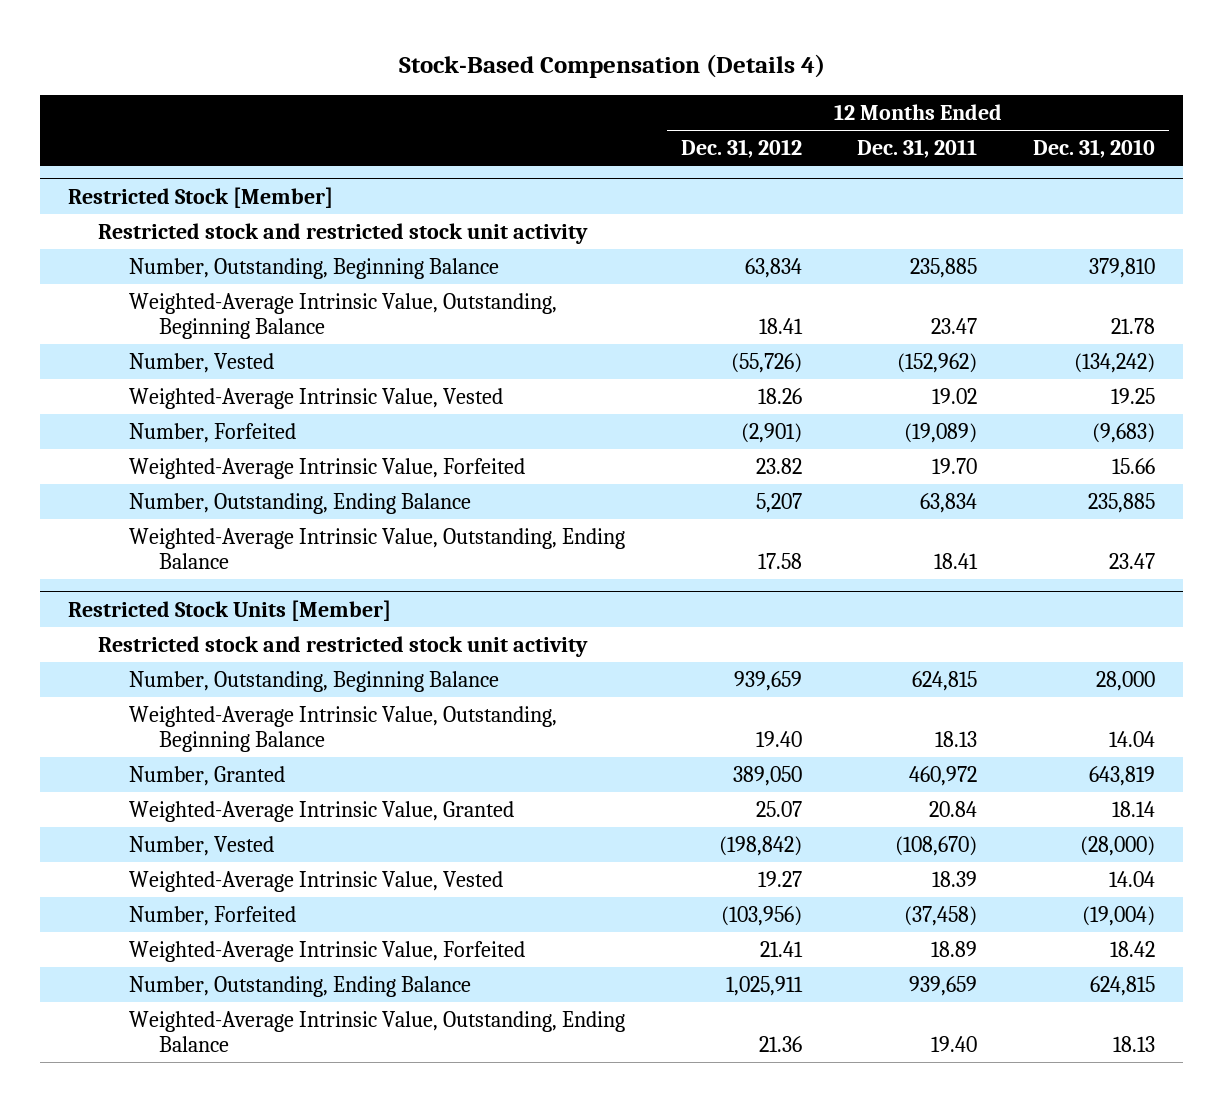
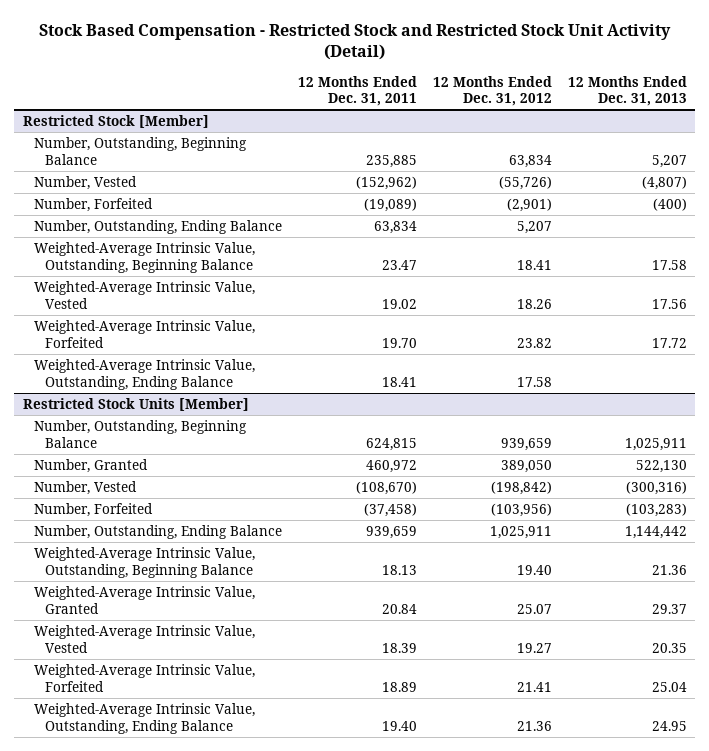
[398,54,825,79] Stock-Based Compensation (Details 4) -> [38,23,671,61] Stock Based Compensation - Restricted Stock and Restricted Stock Unit Activity (Detail)
[1033,138,1156,158] Dec. 31, 2010 -> none
none -> [567,75,687,107] 12 Months Ended Dec. 31, 2013
[98,222,589,244] Restricted stock and restricted stock unit activity -> none
[128,292,557,340] Weighted-Average Intrinsic Value, Outstanding, Beginning Balance -> [33,241,255,273] Weighted-Average Intrinsic Value, Outstanding, Beginning Balance
[128,387,503,409] Weighted-Average Intrinsic Value, Vested -> [33,280,255,309] Weighted-Average Intrinsic Value, Vested
[128,457,525,479] Weighted-Average Intrinsic Value, Forfeited -> [33,319,255,348] Weighted-Average Intrinsic Value, Forfeited
[98,635,589,657] Restricted stock and restricted stock unit activity -> none
[128,705,557,753] Weighted-Average Intrinsic Value, Outstanding, Beginning Balance -> [33,546,255,578] Weighted-Average Intrinsic Value, Outstanding, Beginning Balance
[128,800,514,822] Weighted-Average Intrinsic Value, Granted -> [33,585,255,614] Weighted-Average Intrinsic Value, Granted
[128,870,503,892] Weighted-Average Intrinsic Value, Vested -> [33,624,255,653] Weighted-Average Intrinsic Value, Vested
[128,940,525,962] Weighted-Average Intrinsic Value, Forfeited -> [33,663,255,692] Weighted-Average Intrinsic Value, Forfeited

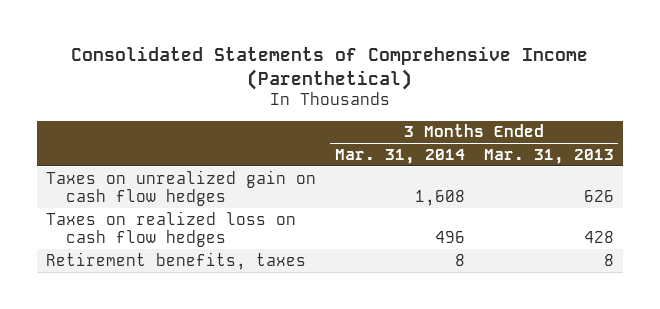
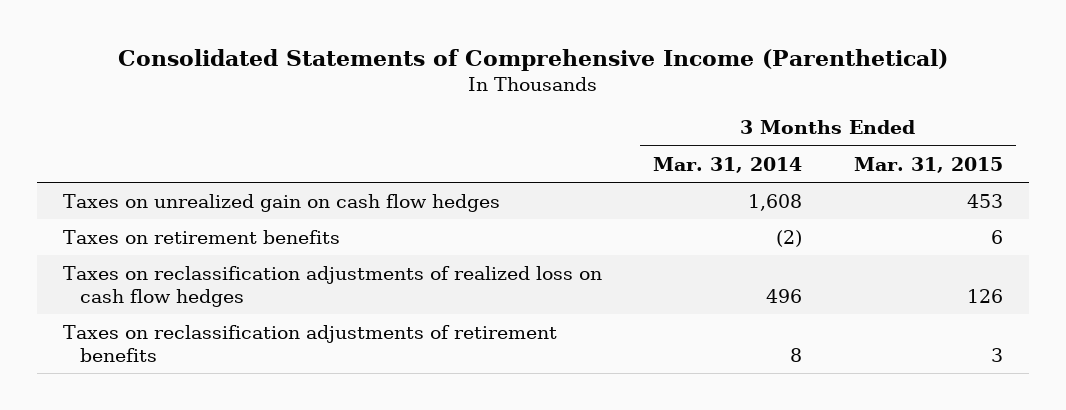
[483,148,614,164] Mar. 31, 2013 -> none
none -> [854,156,1004,173] Mar. 31, 2015
none -> [62,229,340,244] Taxes on retirement benefits
[46,210,297,248] Taxes on realized loss on cash flow hedges -> [62,265,602,307] Taxes on reclassification adjustments of realized loss on cash flow hedges
[46,251,307,270] Retirement benefits, taxes -> [62,324,557,362] Taxes on reclassification adjustments of retirement benefits

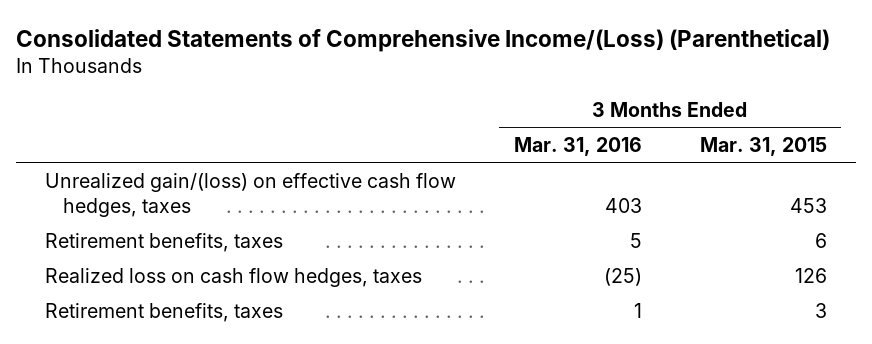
[117,48,948,71] Consolidated Statements of Comprehensive Income (Parenthetical) -> [15,28,830,52] Consolidated Statements of Comprehensive Income/(Loss) (Parenthetical)
[653,156,803,173] Mar. 31, 2014 -> none
none -> [513,137,642,157] Mar. 31, 2016
[62,193,500,212] Taxes on unrealized gain on cash flow hedges -> [44,172,456,218] Unrealized gain/(loss) on effective cash flow hedges, taxes
[62,229,340,244] Taxes on retirement benefits -> [44,232,283,252] Retirement benefits, taxes
[62,265,602,307] Taxes on reclassification adjustments of realized loss on cash flow hedges -> [44,267,422,287] Realized loss on cash flow hedges, taxes
[62,324,557,362] Taxes on reclassification adjustments of retirement benefits -> [44,302,283,322] Retirement benefits, taxes

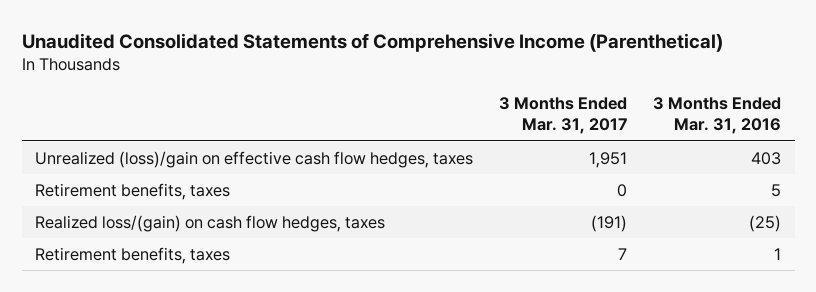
[15,28,830,52] Consolidated Statements of Comprehensive Income/(Loss) (Parenthetical) -> [21,32,723,52] Unaudited Consolidated Statements of Comprehensive Income (Parenthetical)
[699,137,827,157] Mar. 31, 2015 -> none
none -> [499,96,628,135] 3 Months Ended Mar. 31, 2017
[44,172,456,218] Unrealized gain/(loss) on effective cash flow hedges, taxes -> [34,151,473,169] Unrealized (loss)/gain on effective cash flow hedges, taxes
[44,267,422,287] Realized loss on cash flow hedges, taxes -> [34,215,385,233] Realized loss/(gain) on cash flow hedges, taxes

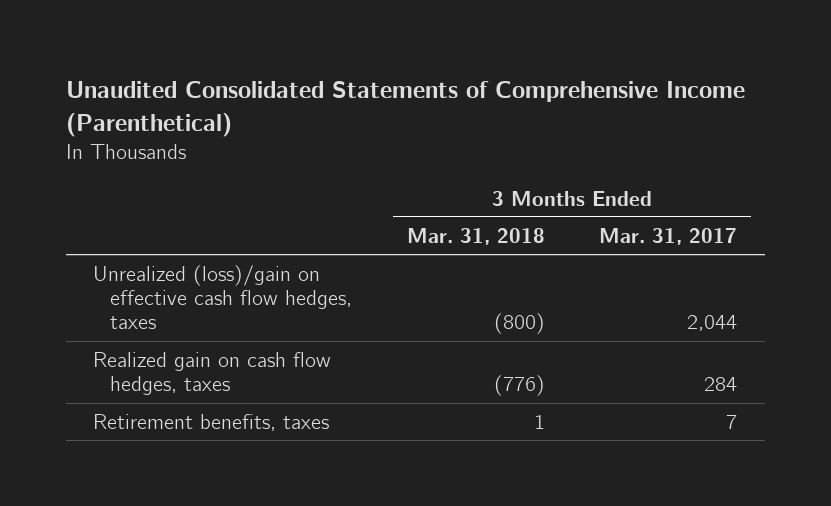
[653,96,782,135] 3 Months Ended Mar. 31, 2016 -> none
none -> [406,227,545,245] Mar. 31, 2018
[34,183,230,201] Retirement benefits, taxes -> none
[589,152,628,169] 1,951 -> [687,315,738,332] 2,044
[34,215,385,233] Realized loss/(gain) on cash flow hedges, taxes -> [93,351,332,396] Realized gain on cash flow hedges, taxes
[591,215,628,233] (191) -> [704,377,738,392] 284

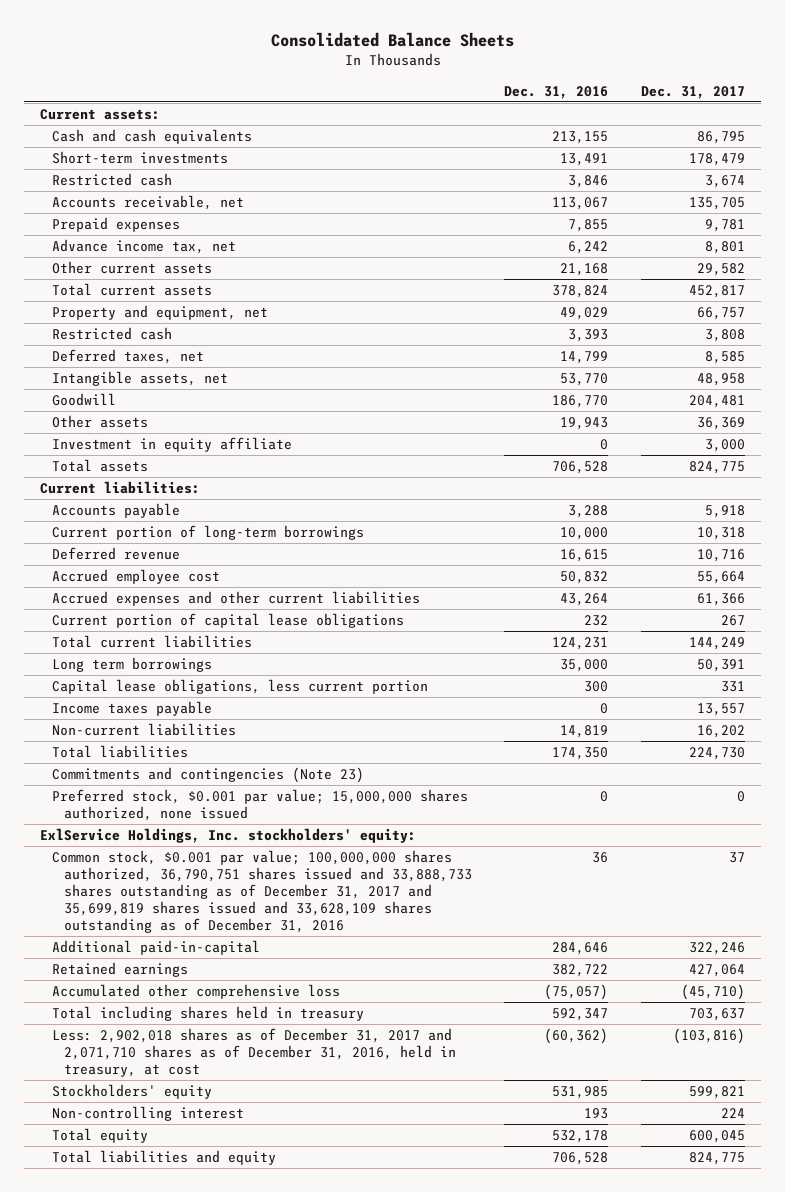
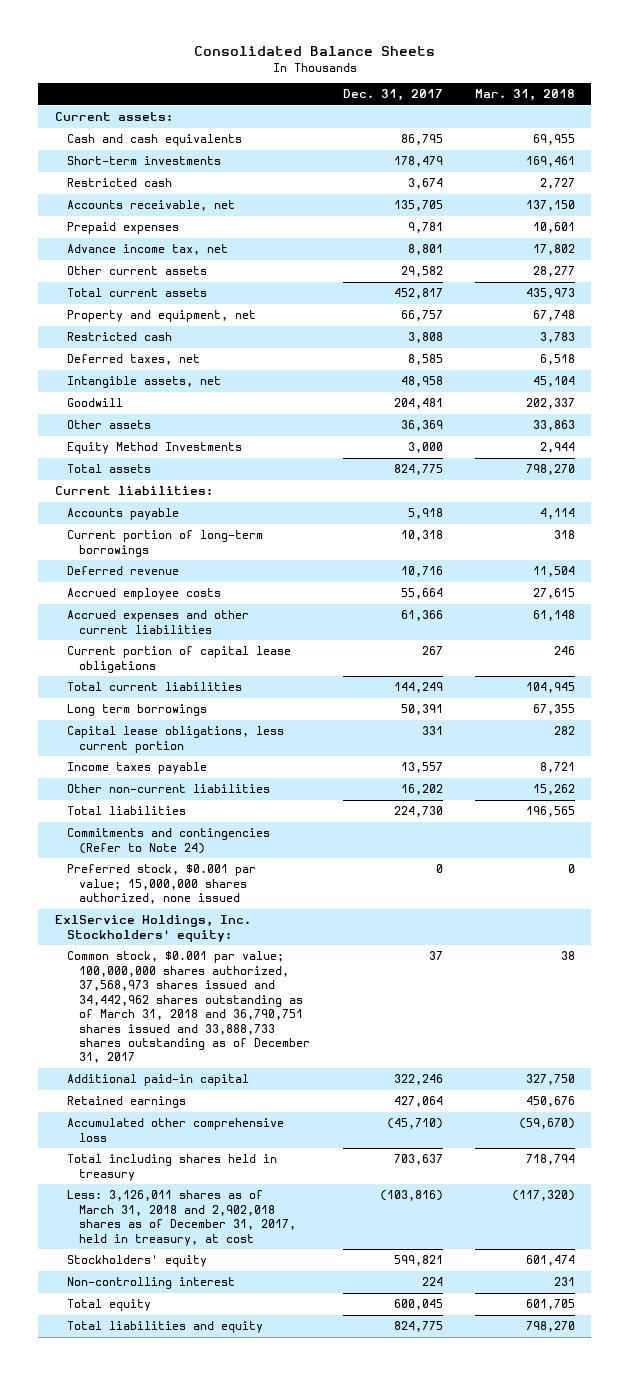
[504,85,609,99] Dec. 31, 2016 -> none
none -> [475,89,576,102] Mar. 31, 2018
[51,437,292,453] Investment in equity affiliate -> none
none -> [66,442,242,455] Equity Method Investments
[51,569,220,585] Accrued employee cost -> [66,588,221,601] Accrued employee costs
[51,723,236,737] Non-current liabilities -> [66,784,270,794] Other non-current liabilities
[51,767,364,784] Commitments and contingencies (Note 23) -> [66,828,270,854] Commitments and contingencies (Refer to Note 24)
[40,828,417,844] ExlService Holdings, Inc. stockholders' equity: -> [54,915,251,942] ExlService Holdings, Inc. Stockholders' equity:
[51,850,472,933] Common stock, $0.001 par value; 100,000,000 shares authorized, 36,790,751 shares issued and 33,888,733 shares outstanding as of December 31, 2017 and 35,699,819 shares issued and 33,628,109 shares outstanding as of December 31, 2016 -> [66,951,311,1064] Common stock, $0.001 par value; 100,000,000 shares authorized, 37,568,973 shares issued and 34,442,962 shares outstanding as of March 31, 2018 and 36,790,751 shares issued and 33,888,733 shares outstanding as of December 31, 2017
[51,940,260,956] Additional paid-in-capital -> [66,1074,249,1087] Additional paid-in capital
[51,1028,456,1077] Less: 2,902,018 shares as of December 31, 2017 and 2,071,710 shares as of December 31, 2016, held in treasury, at cost -> [66,1190,297,1246] Less: 3,126,011 shares as of March 31, 2018 and 2,902,018 shares as of December 31, 2017, held in treasury, at cost

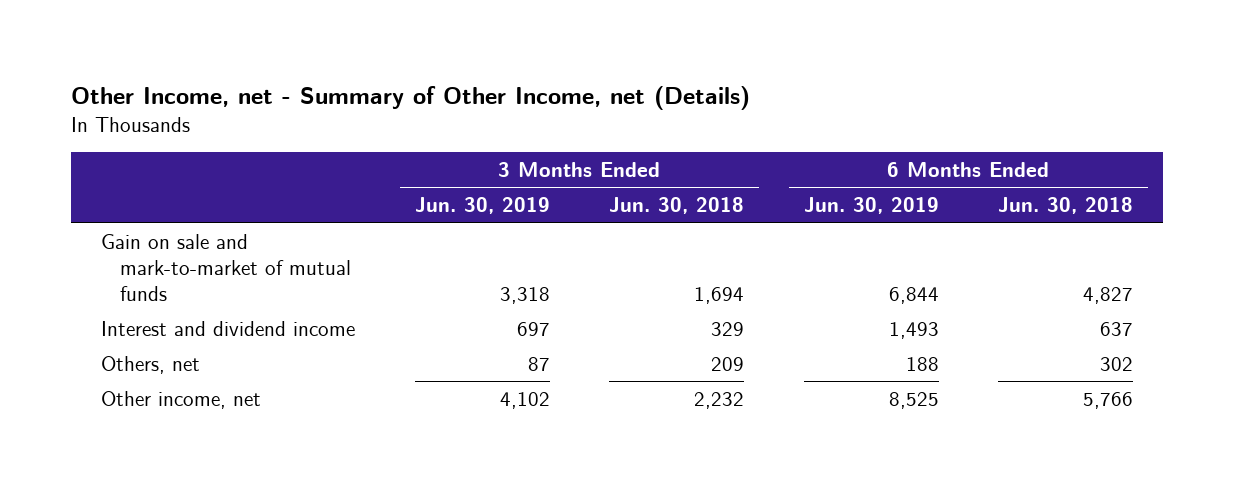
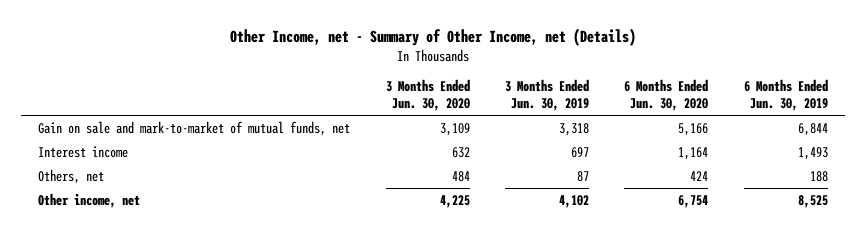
[609,197,745,215] Jun. 30, 2018 -> none
[998,197,1134,215] Jun. 30, 2018 -> none
none -> [385,79,470,112] 3 Months Ended Jun. 30, 2020
none -> [624,79,709,112] 6 Months Ended Jun. 30, 2020
[101,233,352,302] Gain on sale and mark-to-market of mutual funds -> [38,120,351,136] Gain on sale and mark-to-market of mutual funds, net
[101,320,356,336] Interest and dividend income -> [38,145,129,158] Interest income

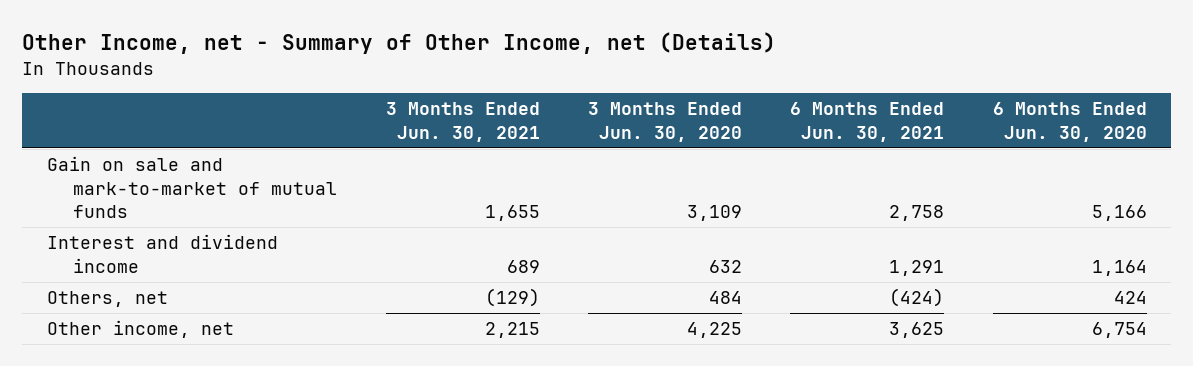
[504,79,589,112] 3 Months Ended Jun. 30, 2019 -> none
[743,79,828,112] 6 Months Ended Jun. 30, 2019 -> none
none -> [385,102,540,142] 3 Months Ended Jun. 30, 2021
none -> [790,102,945,142] 6 Months Ended Jun. 30, 2021
[38,120,351,136] Gain on sale and mark-to-market of mutual funds, net -> [46,156,338,219] Gain on sale and mark-to-market of mutual funds
[38,145,129,158] Interest income -> [46,234,278,273] Interest and dividend income

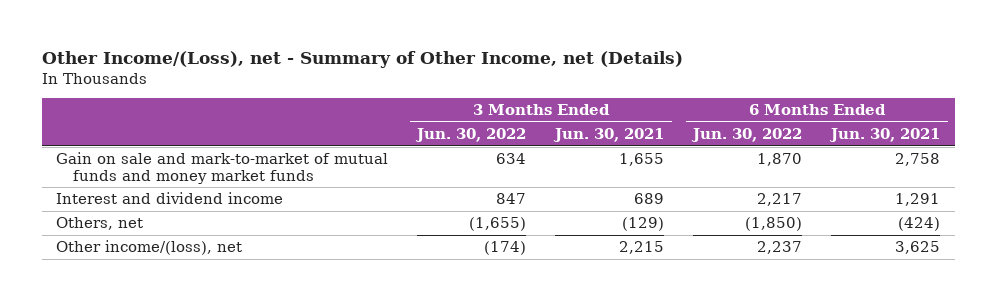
[22,32,777,55] Other Income, net - Summary of Other Income, net (Details) -> [41,51,683,69] Other Income/(Loss), net - Summary of Other Income, net (Details)
[587,102,742,142] 3 Months Ended Jun. 30, 2020 -> none
[992,102,1147,142] 6 Months Ended Jun. 30, 2020 -> none
none -> [415,127,527,142] Jun. 30, 2022
none -> [691,127,803,142] Jun. 30, 2022
[46,156,338,219] Gain on sale and mark-to-market of mutual funds -> [56,152,389,184] Gain on sale and mark-to-market of mutual funds and money market funds
[46,320,234,339] Other income, net -> [56,240,243,256] Other income/(loss), net

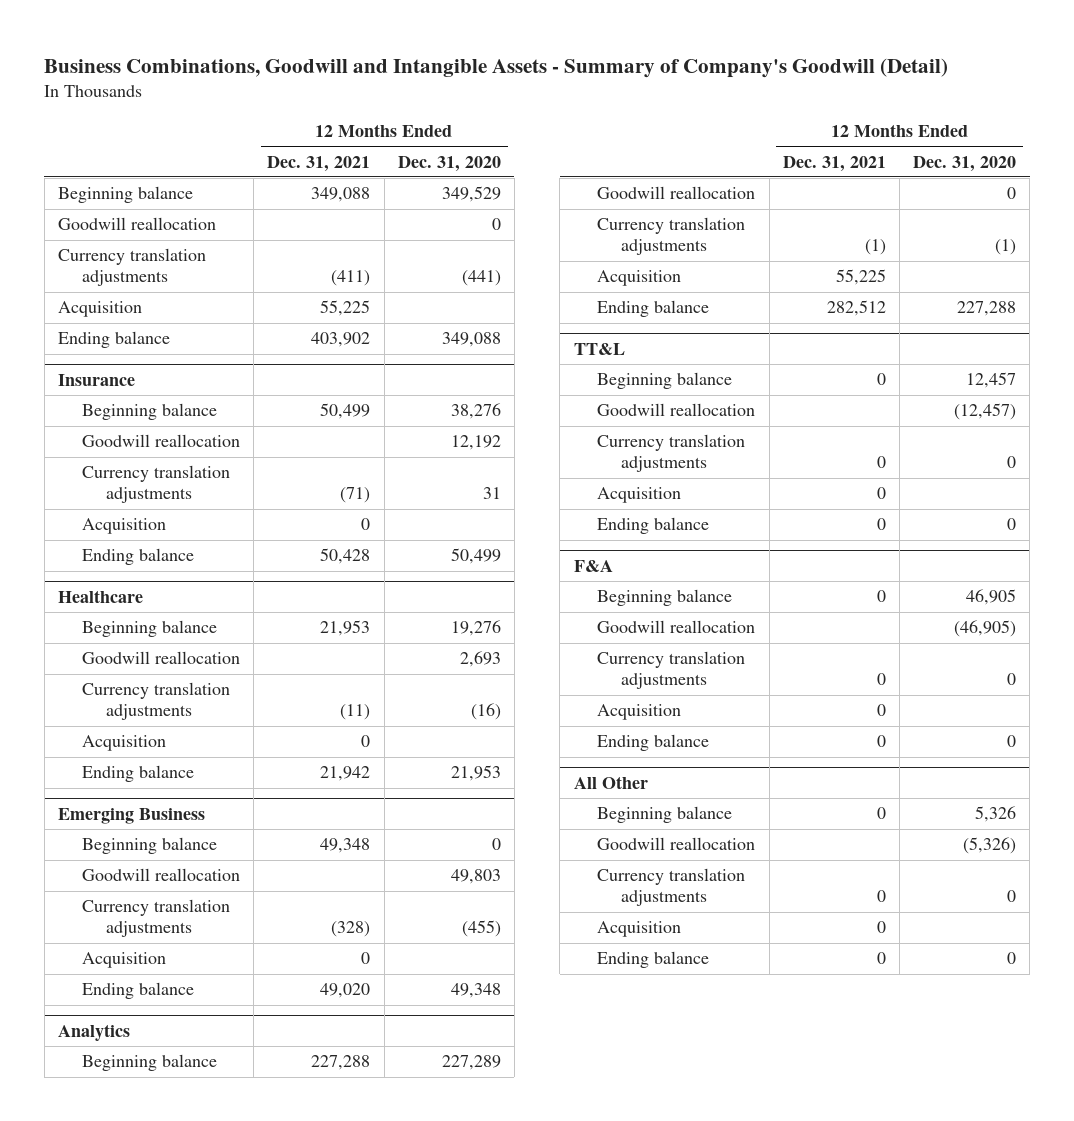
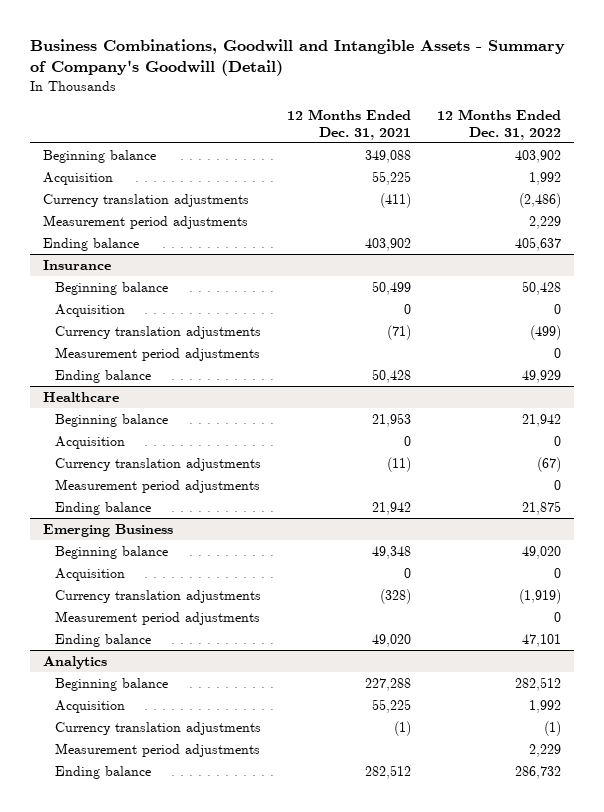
[397,155,501,172] Dec. 31, 2020 -> none
none -> [437,109,562,140] 12 Months Ended Dec. 31, 2022
[58,217,217,231] Goodwill reallocation -> none
[58,248,207,287] Currency translation adjustments -> [42,193,249,207] Currency translation adjustments
none -> [42,214,248,229] Measurement period adjustments
[82,434,241,448] Goodwill reallocation -> none
[82,465,231,504] Currency translation adjustments -> [54,325,261,339] Currency translation adjustments
none -> [54,346,260,361] Measurement period adjustments
[82,651,241,665] Goodwill reallocation -> none
[82,682,231,721] Currency translation adjustments -> [54,457,261,471] Currency translation adjustments
none -> [54,478,260,493] Measurement period adjustments
[82,868,241,882] Goodwill reallocation -> none
[82,899,231,938] Currency translation adjustments -> [54,589,261,603] Currency translation adjustments
none -> [54,610,260,625] Measurement period adjustments
[597,186,756,200] Goodwill reallocation -> none
[597,217,746,256] Currency translation adjustments -> [54,721,261,735] Currency translation adjustments
none -> [54,742,260,757] Measurement period adjustments
[573,342,625,355] TT&L -> none
[597,372,733,390] Beginning balance -> none
[597,403,756,417] Goodwill reallocation -> none
[597,434,746,473] Currency translation adjustments -> none
[597,487,682,504] Acquisition -> none
[597,517,710,535] Ending balance -> none
[573,559,613,572] F&A -> none
[597,589,733,607] Beginning balance -> none
[597,620,756,634] Goodwill reallocation -> none
[597,651,746,690] Currency translation adjustments -> none
[597,704,682,721] Acquisition -> none
[597,734,710,752] Ending balance -> none
[573,775,648,789] All Other -> none
[597,806,733,824] Beginning balance -> none
[597,837,756,851] Goodwill reallocation -> none
[597,868,746,907] Currency translation adjustments -> none
[597,921,682,938] Acquisition -> none
[597,951,710,969] Ending balance -> none

